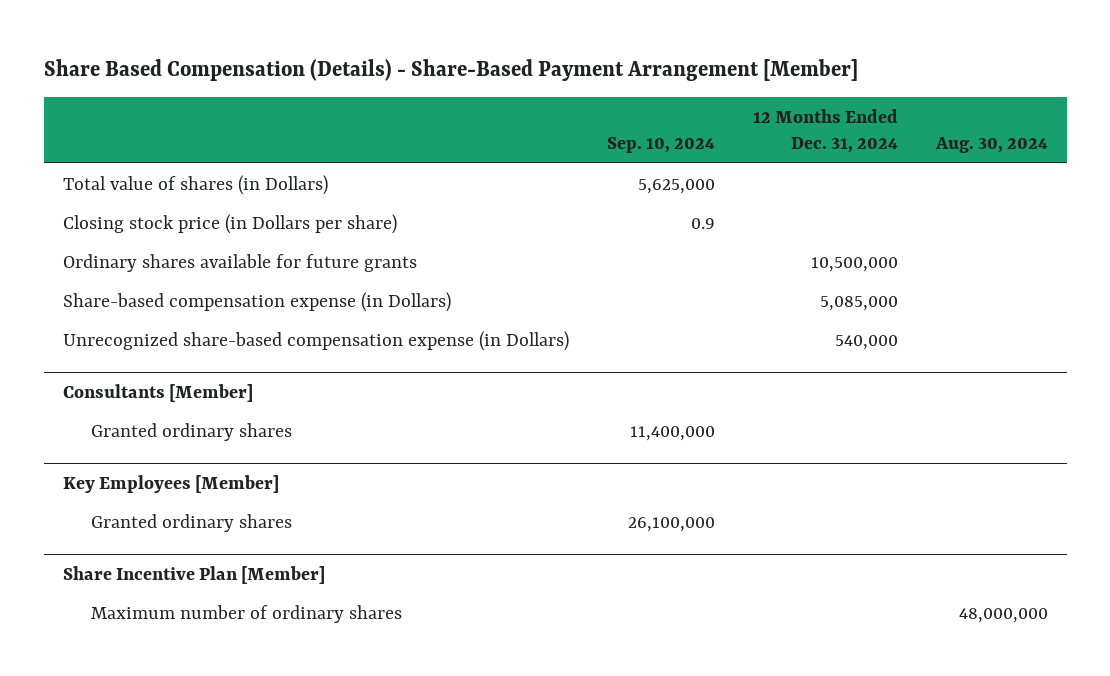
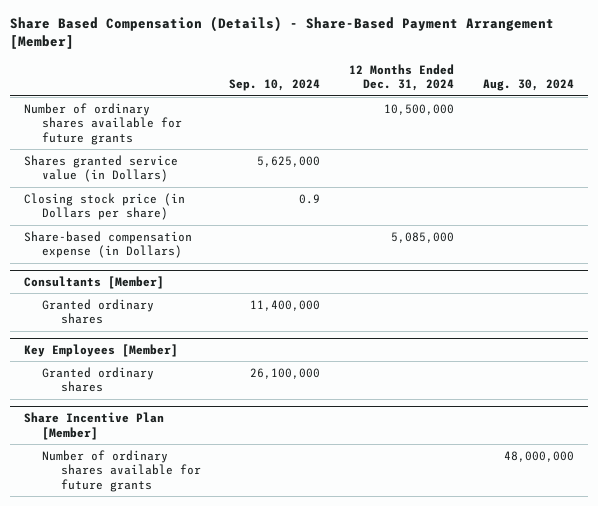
none -> [24,102,183,145] Number of ordinary shares available for future grants
[62,174,328,195] Total value of shares (in Dollars) -> [24,154,179,183] Shares granted service value (in Dollars)
[62,253,417,272] Ordinary shares available for future grants -> none
[62,330,569,351] Unrecognized share-based compensation expense (in Dollars) -> none
[91,604,403,623] Maximum number of ordinary shares -> [42,449,201,492] Number of ordinary shares available for future grants

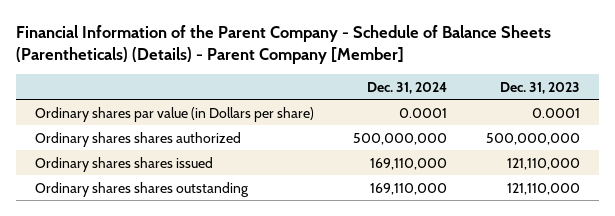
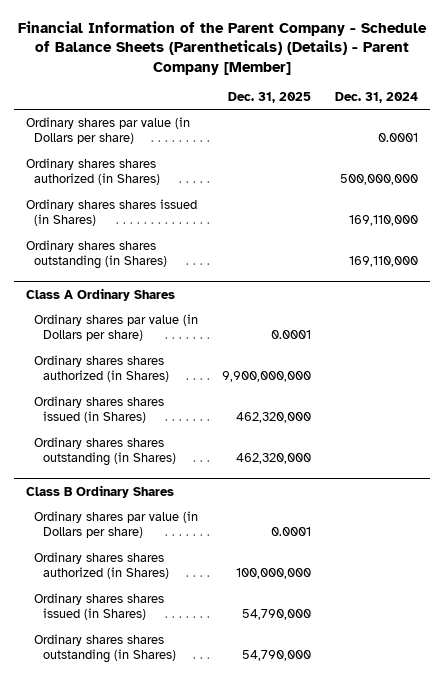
[499,81,580,94] Dec. 31, 2023 -> none
none -> [228,91,312,103] Dec. 31, 2025
[35,131,242,147] Ordinary shares shares authorized -> [25,157,161,186] Ordinary shares shares authorized (in Shares)
[35,156,214,172] Ordinary shares shares issued -> [25,198,197,227] Ordinary shares shares issued (in Shares)
[35,181,250,197] Ordinary shares shares outstanding -> [25,239,168,270] Ordinary shares shares outstanding (in Shares)
none -> [25,287,175,301] Class A Ordinary Shares
none -> [34,313,199,342] Ordinary shares par value (in Dollars per share)
none -> [34,354,170,383] Ordinary shares shares authorized (in Shares)
none -> [34,395,165,424] Ordinary shares shares issued (in Shares)
none -> [34,436,177,467] Ordinary shares shares outstanding (in Shares)
none -> [25,484,174,498] Class B Ordinary Shares
none -> [34,510,199,539] Ordinary shares par value (in Dollars per share)
none -> [34,551,170,580] Ordinary shares shares authorized (in Shares)
none -> [34,592,165,621] Ordinary shares shares issued (in Shares)
none -> [34,633,177,664] Ordinary shares shares outstanding (in Shares)

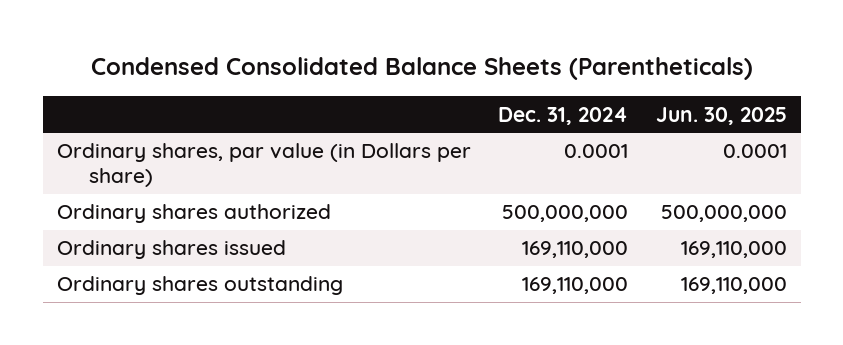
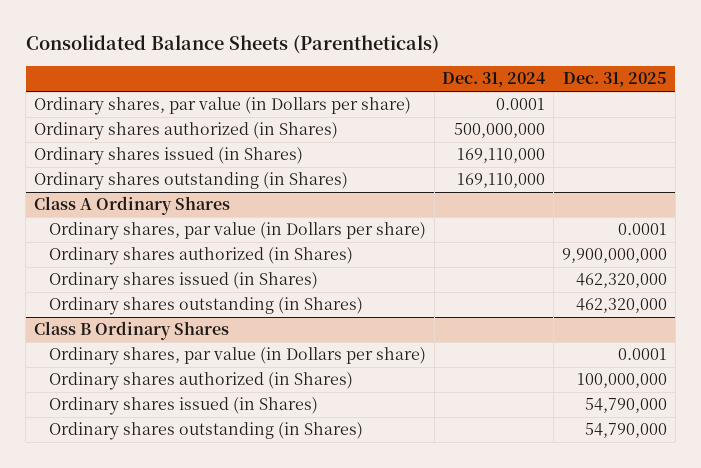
[90,57,753,81] Condensed Consolidated Balance Sheets (Parentheticals) -> [25,35,439,55] Consolidated Balance Sheets (Parentheticals)
[655,106,787,125] Jun. 30, 2025 -> none
none -> [562,72,667,88] Dec. 31, 2025
[56,204,331,224] Ordinary shares authorized -> [33,122,338,141] Ordinary shares authorized (in Shares)
[56,240,286,260] Ordinary shares issued -> [33,147,303,166] Ordinary shares issued (in Shares)
[56,276,343,296] Ordinary shares outstanding -> [33,172,348,191] Ordinary shares outstanding (in Shares)
none -> [33,196,230,216] Class A Ordinary Shares
none -> [48,222,426,241] Ordinary shares, par value (in Dollars per share)
none -> [48,247,353,266] Ordinary shares authorized (in Shares)
none -> [48,272,318,291] Ordinary shares issued (in Shares)
none -> [48,297,363,316] Ordinary shares outstanding (in Shares)
none -> [33,321,229,341] Class B Ordinary Shares
none -> [48,347,426,366] Ordinary shares, par value (in Dollars per share)
none -> [48,372,353,391] Ordinary shares authorized (in Shares)
none -> [48,397,318,416] Ordinary shares issued (in Shares)
none -> [48,422,363,441] Ordinary shares outstanding (in Shares)

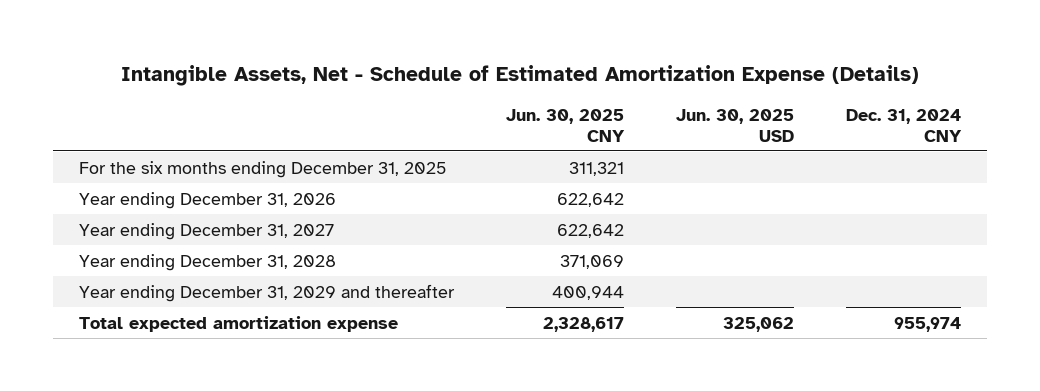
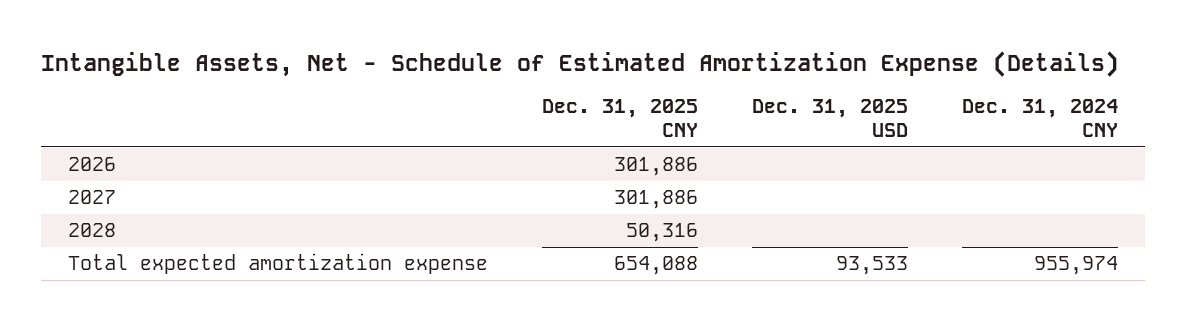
[505,108,625,142] Jun. 30, 2025 CNY -> none
[675,108,794,142] Jun. 30, 2025 USD -> none
none -> [541,99,698,138] Dec. 31, 2025 CNY
none -> [751,99,908,138] Dec. 31, 2025 USD
[78,253,336,271] Year ending December 31, 2028 -> none
[78,283,455,302] Year ending December 31, 2029 and thereafter -> none
[78,160,447,178] For the six months ending December 31, 2025 -> [67,157,116,172] 2026
[78,191,336,209] Year ending December 31, 2026 -> [67,190,116,205] 2027
[78,222,334,240] Year ending December 31, 2027 -> [67,223,116,238] 2028

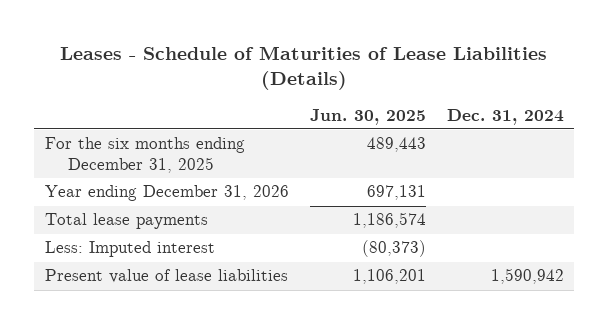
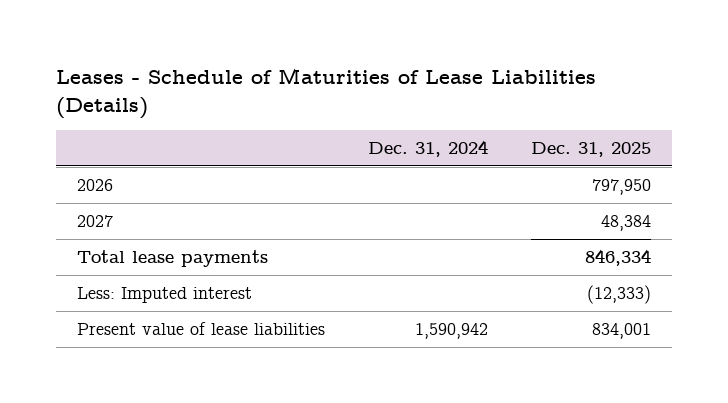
[309,108,426,125] Jun. 30, 2025 -> none
none -> [530,142,651,158] Dec. 31, 2025
[44,137,245,173] For the six months ending December 31, 2025 -> none
[44,185,289,202] Year ending December 31, 2026 -> [77,179,114,192] 2026
none -> [77,215,114,228] 2027

